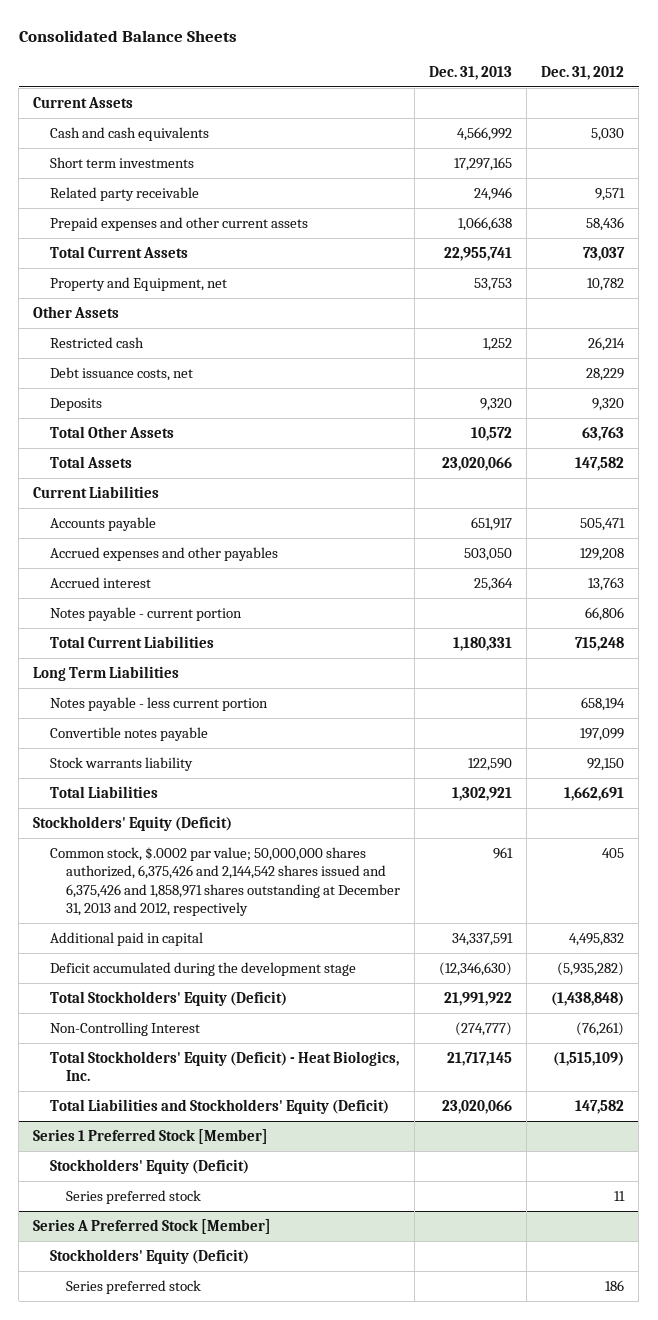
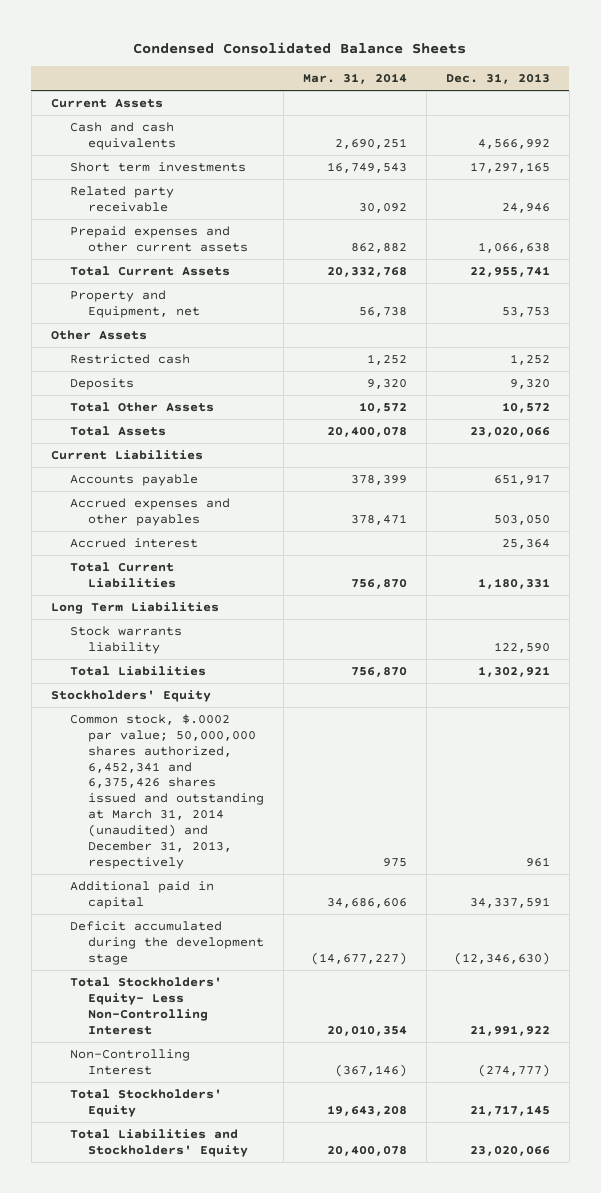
[18,29,237,42] Consolidated Balance Sheets -> [133,41,467,54] Condensed Consolidated Balance Sheets
[541,65,625,80] Dec. 31, 2012 -> none
none -> [302,73,407,85] Mar. 31, 2014
[49,366,193,381] Debt issuance costs, net -> none
[49,606,242,621] Notes payable - current portion -> none
[49,696,268,711] Notes payable - less current portion -> none
[49,726,208,741] Convertible notes payable -> none
[33,815,233,831] Stockholders' Equity (Deficit) -> [50,690,211,703] Stockholders' Equity
[49,846,401,917] Common stock, $.0002 par value; 50,000,000 shares authorized, 6,375,426 and 2,144,542 shares issued and 6,375,426 and 1,858,971 shares outstanding at December 31, 2013 and 2012, respectively -> [69,714,265,869] Common stock, $.0002 par value; 50,000,000 shares authorized, 6,452,341 and 6,375,426 shares issued and outstanding at March 31, 2014 (unaudited) and December 31, 2013, respectively
[49,990,287,1006] Total Stockholders' Equity (Deficit) -> [69,977,222,1035] Total Stockholders' Equity- Less Non-Controlling Interest
[33,1128,269,1144] Series 1 Preferred Stock [Member] -> none
[49,1158,249,1174] Stockholders' Equity (Deficit) -> none
[66,1189,202,1204] Series preferred stock -> none
[33,1218,272,1234] Series A Preferred Stock [Member] -> none
[49,1248,249,1264] Stockholders' Equity (Deficit) -> none
[66,1279,202,1294] Series preferred stock -> none
[49,1050,399,1082] Total Stockholders' Equity (Deficit) - Heat Biologics, Inc. -> [69,1089,222,1117] Total Stockholders' Equity
[49,1098,389,1114] Total Liabilities and Stockholders' Equity (Deficit) -> [69,1129,249,1157] Total Liabilities and Stockholders' Equity

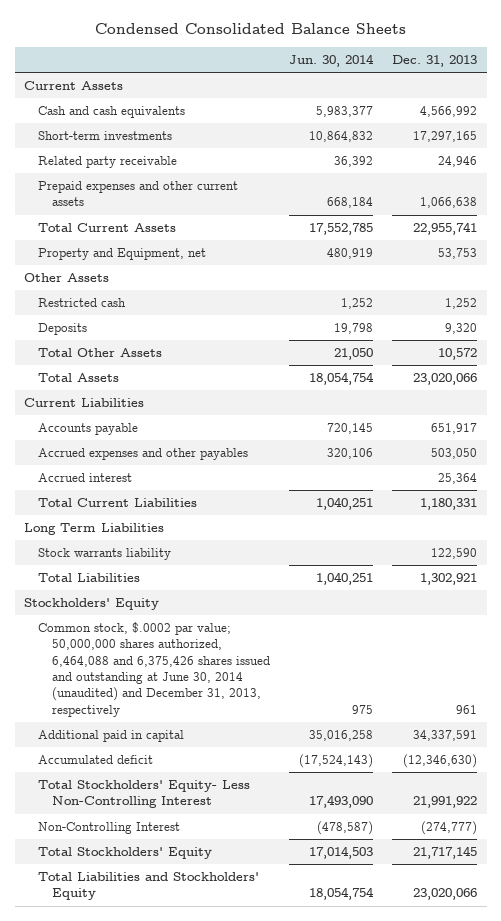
[302,73,407,85] Mar. 31, 2014 -> none
none -> [288,53,374,67] Jun. 30, 2014
[69,162,246,173] Short term investments -> [37,131,172,141] Short-term investments
[69,714,265,869] Common stock, $.0002 par value; 50,000,000 shares authorized, 6,452,341 and 6,375,426 shares issued and outstanding at March 31, 2014 (unaudited) and December 31, 2013, respectively -> [37,622,270,717] Common stock, $.0002 par value; 50,000,000 shares authorized, 6,464,088 and 6,375,426 shares issued and outstanding at June 30, 2014 (unaudited) and December 31, 2013, respectively
[69,921,265,965] Deficit accumulated during the development stage -> [37,755,153,765] Accumulated deficit

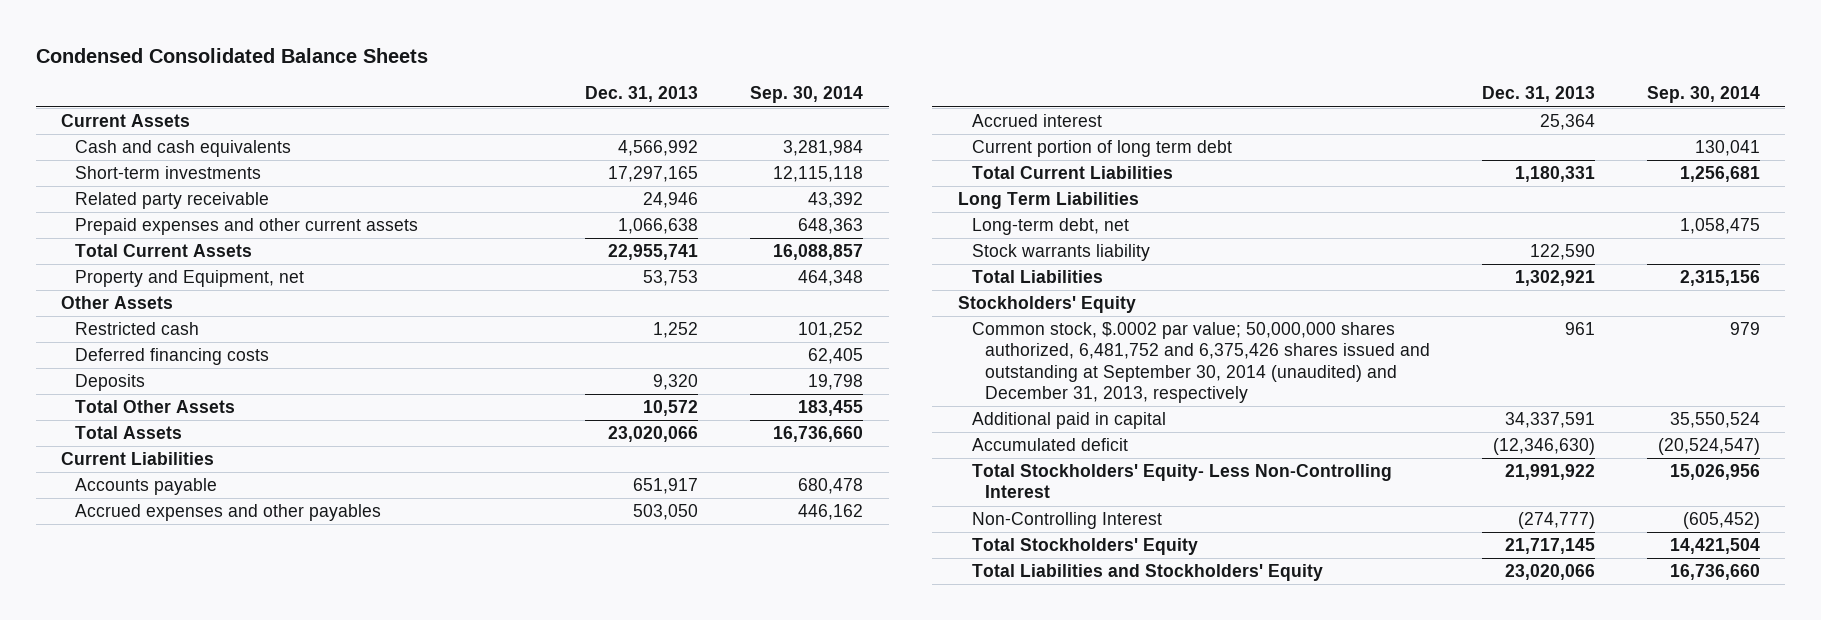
[288,53,374,67] Jun. 30, 2014 -> none
none -> [749,86,863,104] Sep. 30, 2014
none -> [74,348,269,366] Deferred financing costs
none -> [971,140,1232,158] Current portion of long term debt
none -> [971,218,1129,236] Long-term debt, net
[37,622,270,717] Common stock, $.0002 par value; 50,000,000 shares authorized, 6,464,088 and 6,375,426 shares issued and outstanding at June 30, 2014 (unaudited) and December 31, 2013, respectively -> [971,322,1430,403] Common stock, $.0002 par value; 50,000,000 shares authorized, 6,481,752 and 6,375,426 shares issued and outstanding at September 30, 2014 (unaudited) and December 31, 2013, respectively

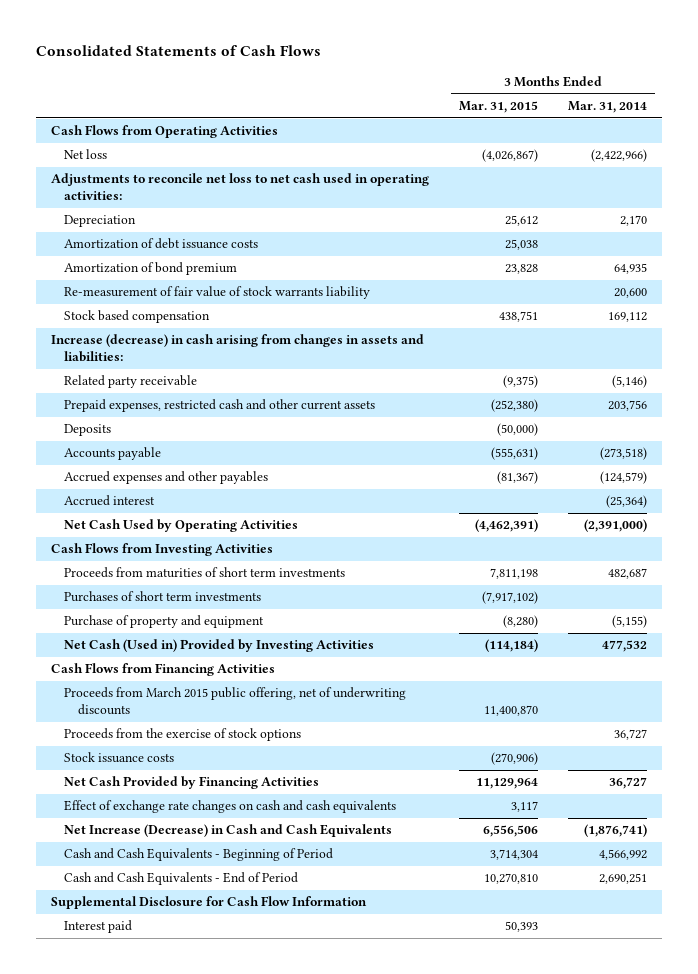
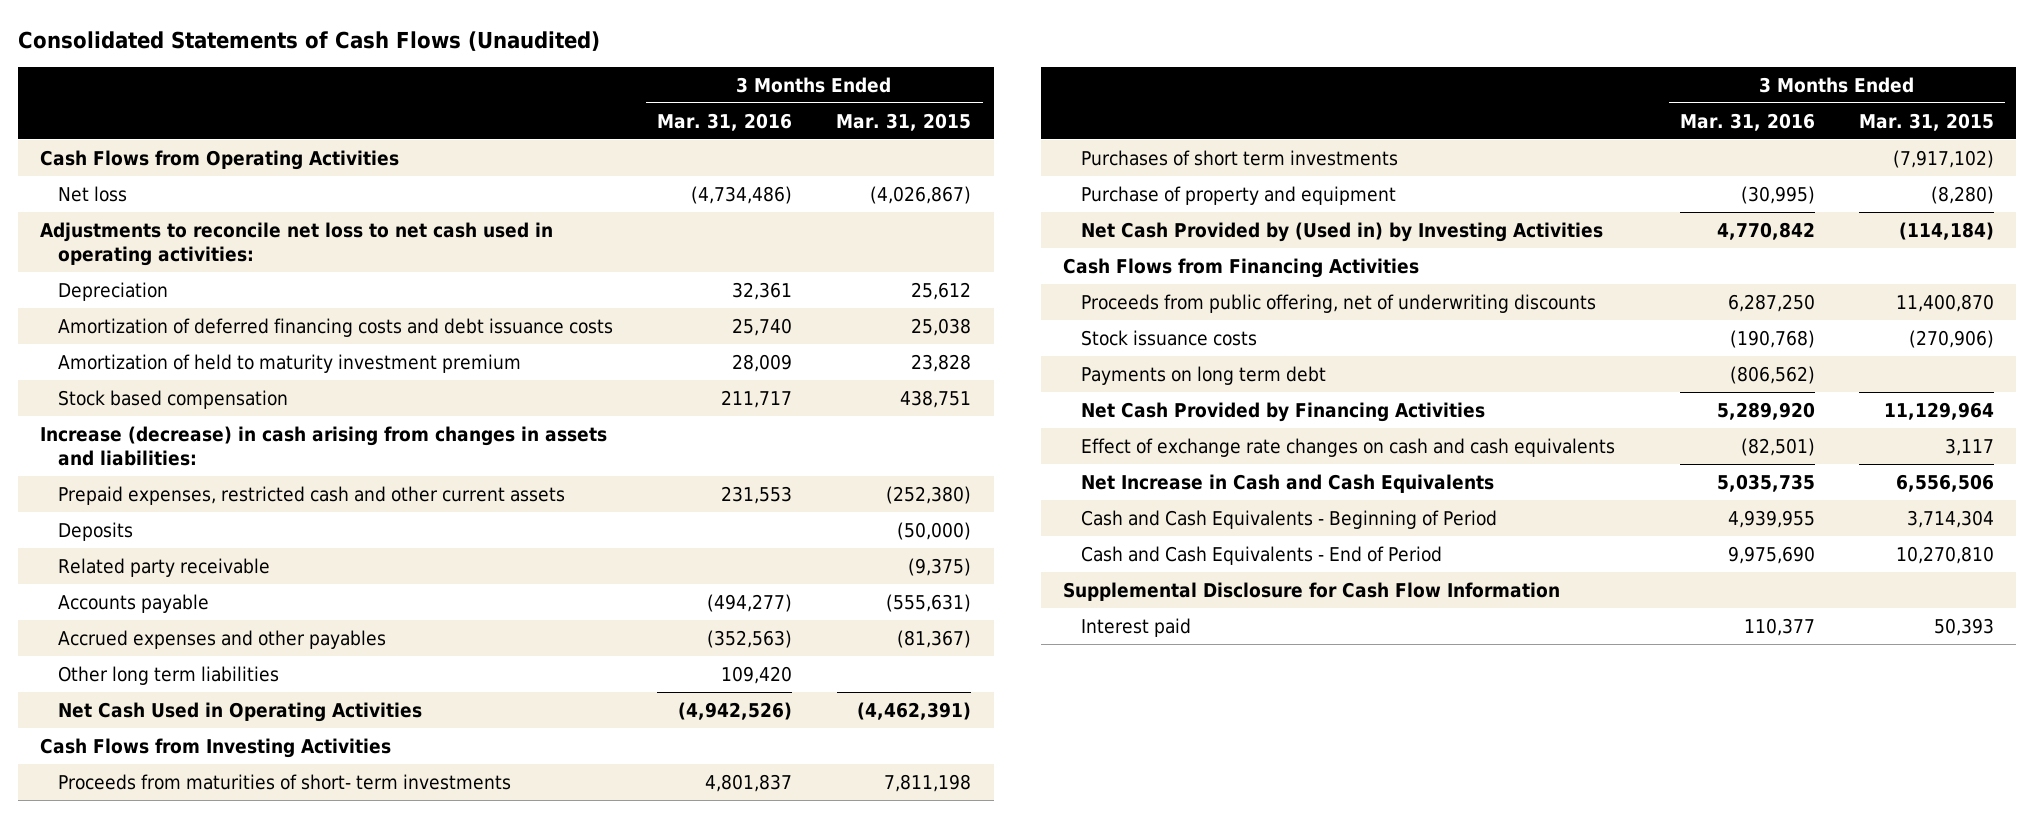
[35,45,321,57] Consolidated Statements of Cash Flows -> [18,30,601,51] Consolidated Statements of Cash Flows (Unaudited)
[568,101,648,114] Mar. 31, 2014 -> none
none -> [657,112,793,131] Mar. 31, 2016
[64,286,371,300] Re-measurement of fair value of stock warrants liability -> none
[64,238,259,250] Amortization of debt issuance costs -> [58,317,614,337] Amortization of deferred financing costs and debt issuance costs
[64,262,238,276] Amortization of bond premium -> [58,353,522,373] Amortization of held to maturity investment premium
[64,375,198,389] Related party receivable -> [58,557,271,577] Related party receivable
[64,495,156,507] Accrued interest -> none
none -> [58,665,280,685] Other long term liabilities
[64,519,299,533] Net Cash Used by Operating Activities -> [58,701,423,722] Net Cash Used in Operating Activities
[64,567,346,579] Proceeds from maturities of short term investments -> [58,773,512,790] Proceeds from maturities of short- term investments
[64,639,375,653] Net Cash (Used in) Provided by Investing Activities -> [1081,221,1604,242] Net Cash Provided by (Used in) by Investing Activities
[64,728,302,742] Proceeds from the exercise of stock options -> none
[64,687,407,716] Proceeds from March 2015 public offering, net of underwriting discounts -> [1081,293,1597,313] Proceeds from public offering, net of underwriting discounts
none -> [1081,365,1327,385] Payments on long term debt
[64,824,393,838] Net Increase (Decrease) in Cash and Cash Equivalents -> [1081,473,1495,493] Net Increase in Cash and Cash Equivalents

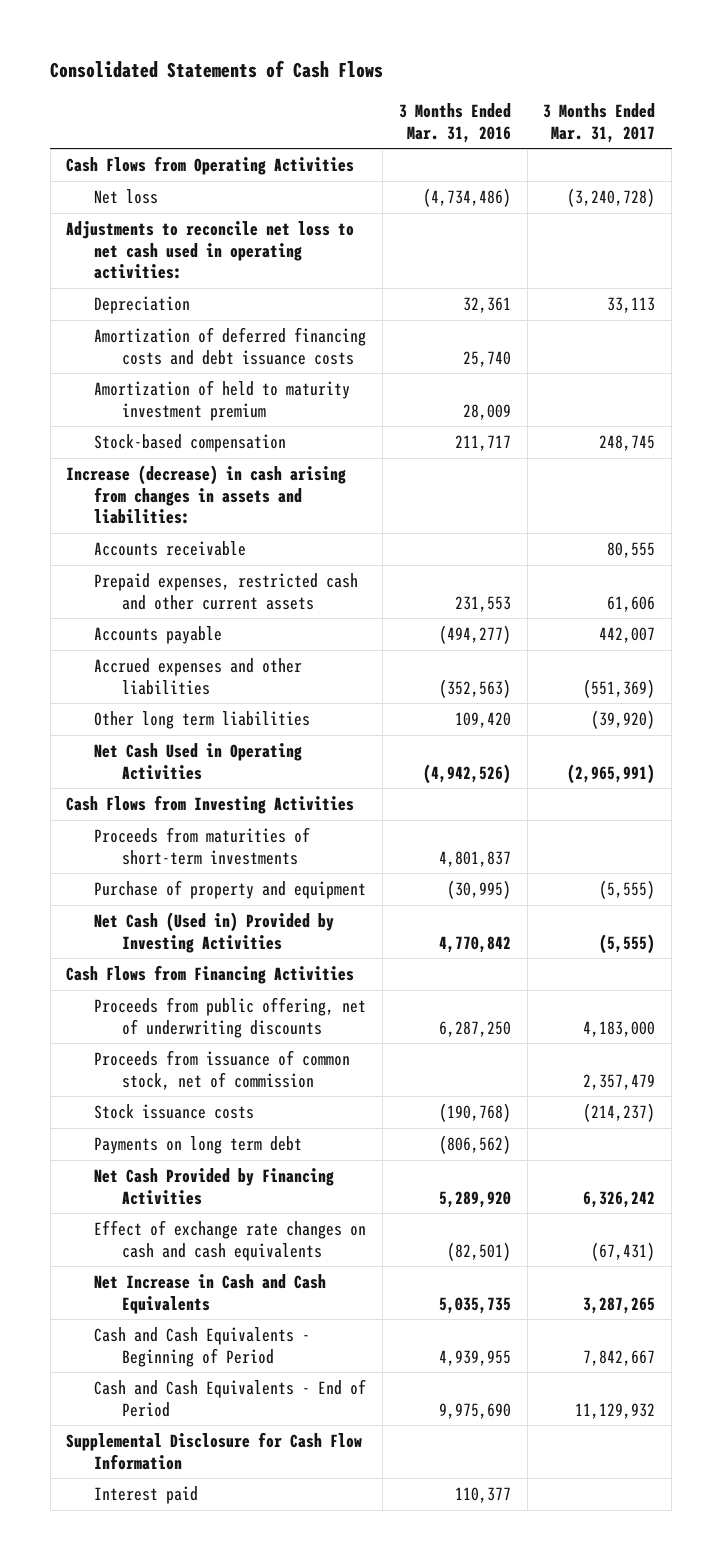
[18,30,601,51] Consolidated Statements of Cash Flows (Unaudited) -> [50,60,384,79] Consolidated Statements of Cash Flows
[836,112,972,131] Mar. 31, 2015 -> none
none -> [543,102,656,143] 3 Months Ended Mar. 31, 2017
[58,389,289,409] Stock based compensation -> [94,434,287,453] Stock-based compensation
none -> [94,541,247,557] Accounts receivable
[58,521,134,541] Deposits -> none
[58,557,271,577] Related party receivable -> none
[58,629,387,649] Accrued expenses and other payables -> [94,658,303,695] Accrued expenses and other liabilities
[1081,149,1399,166] Purchases of short term investments -> none
[58,773,512,790] Proceeds from maturities of short- term investments -> [94,827,311,865] Proceeds from maturities of short-term investments
[1081,221,1604,242] Net Cash Provided by (Used in) by Investing Activities -> [94,912,335,953] Net Cash (Used in) Provided by Investing Activities
none -> [94,1050,351,1090] Proceeds from issuance of common stock, net of commission

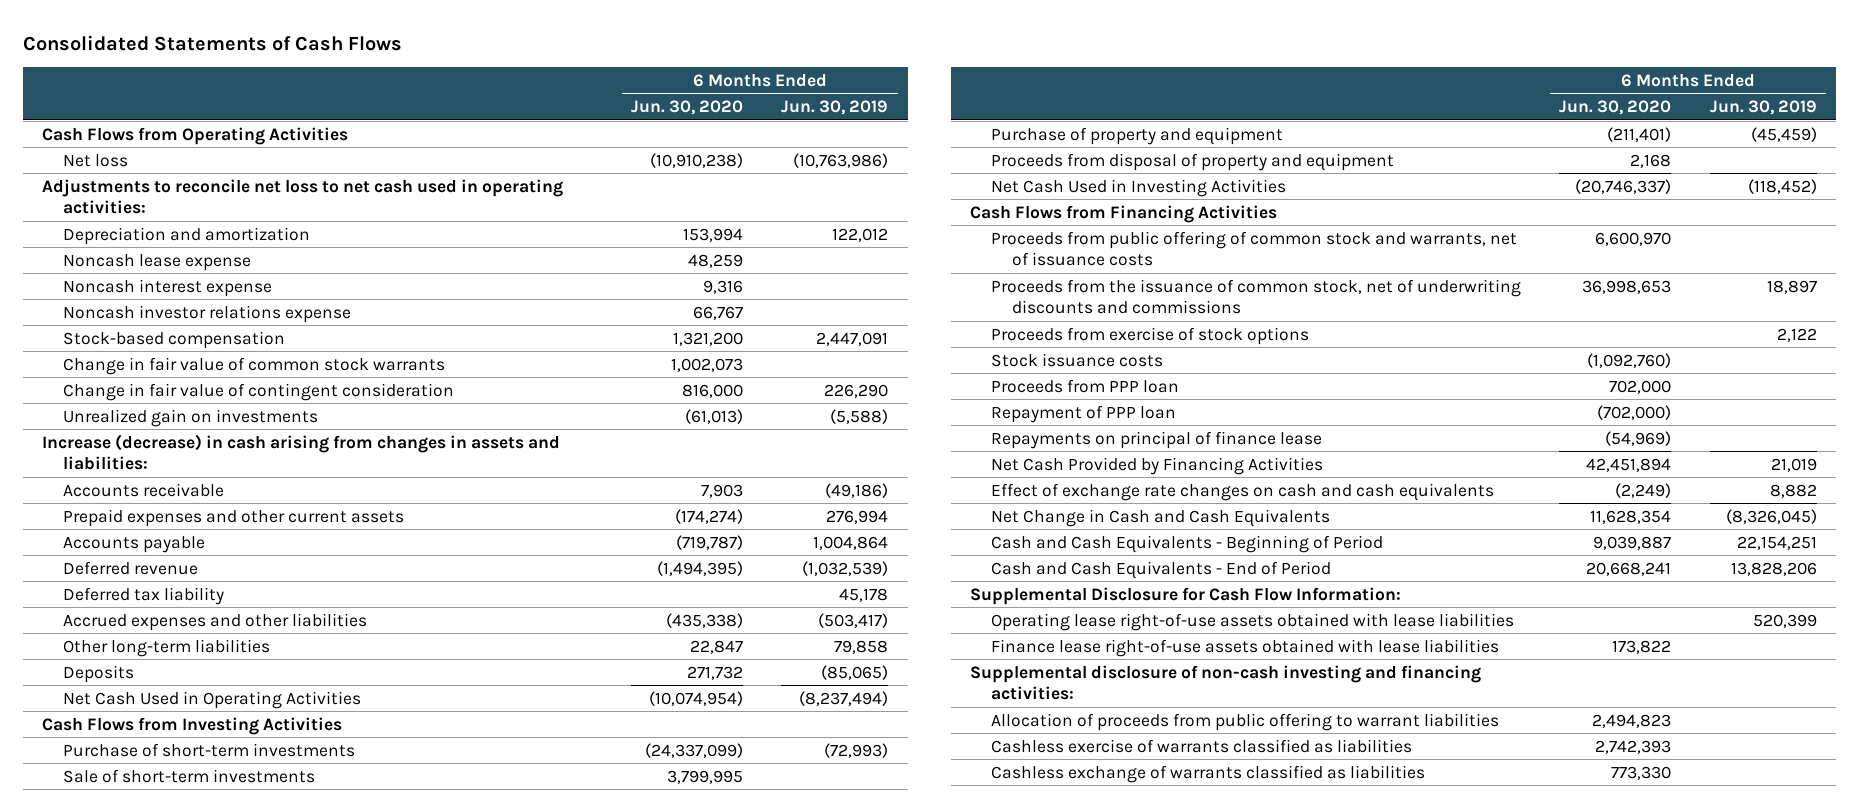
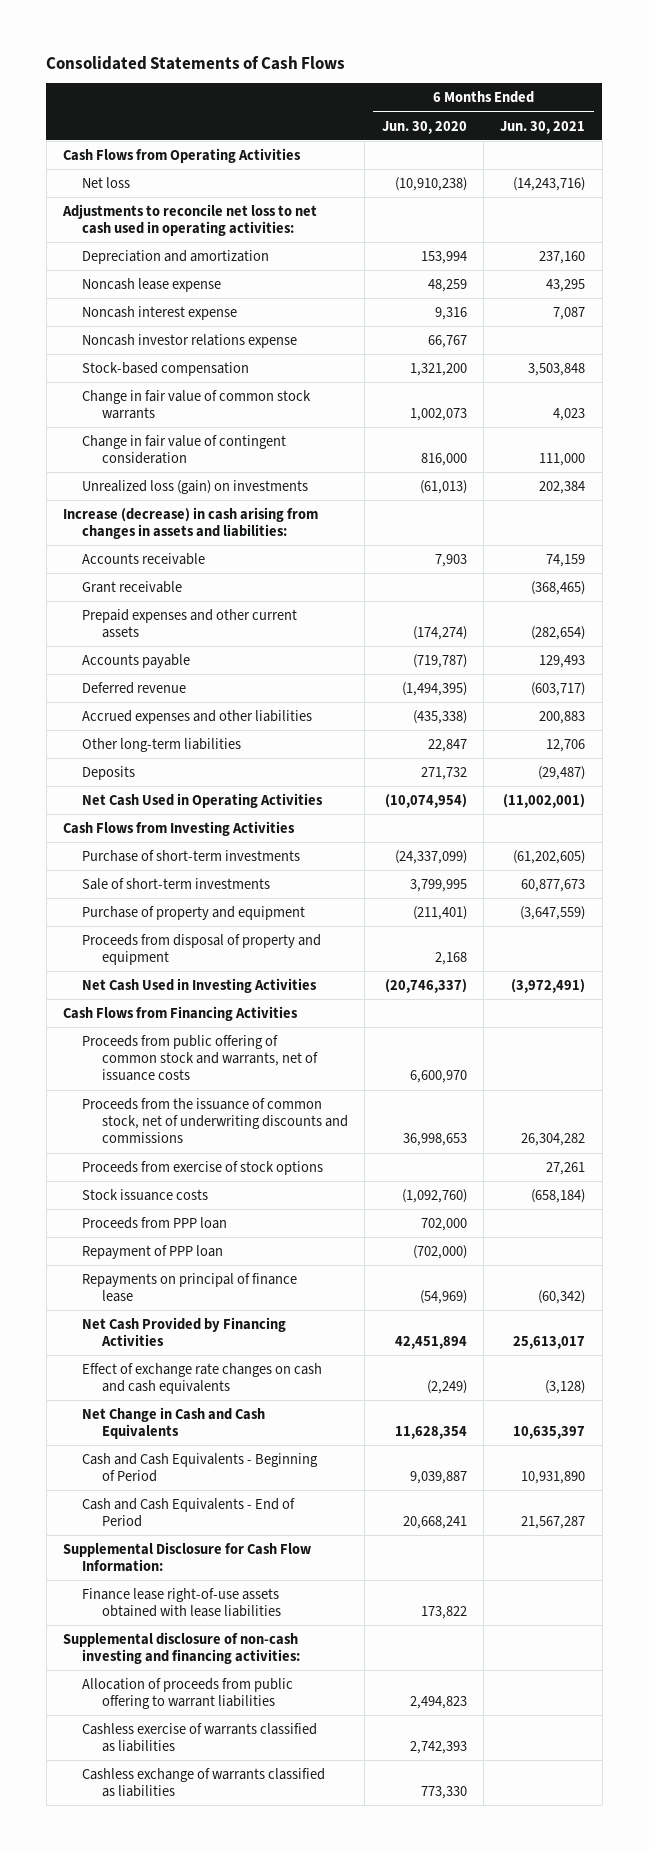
[781,99,889,115] Jun. 30, 2019 -> none
none -> [500,120,586,134] Jun. 30, 2021
[62,408,318,427] Unrealized gain on investments -> [82,479,309,494] Unrealized loss (gain) on investments
none -> [82,580,183,593] Grant receivable
[62,586,224,605] Deferred tax liability -> none
[990,612,1514,631] Operating lease right-of-use assets obtained with lease liabilities -> none

